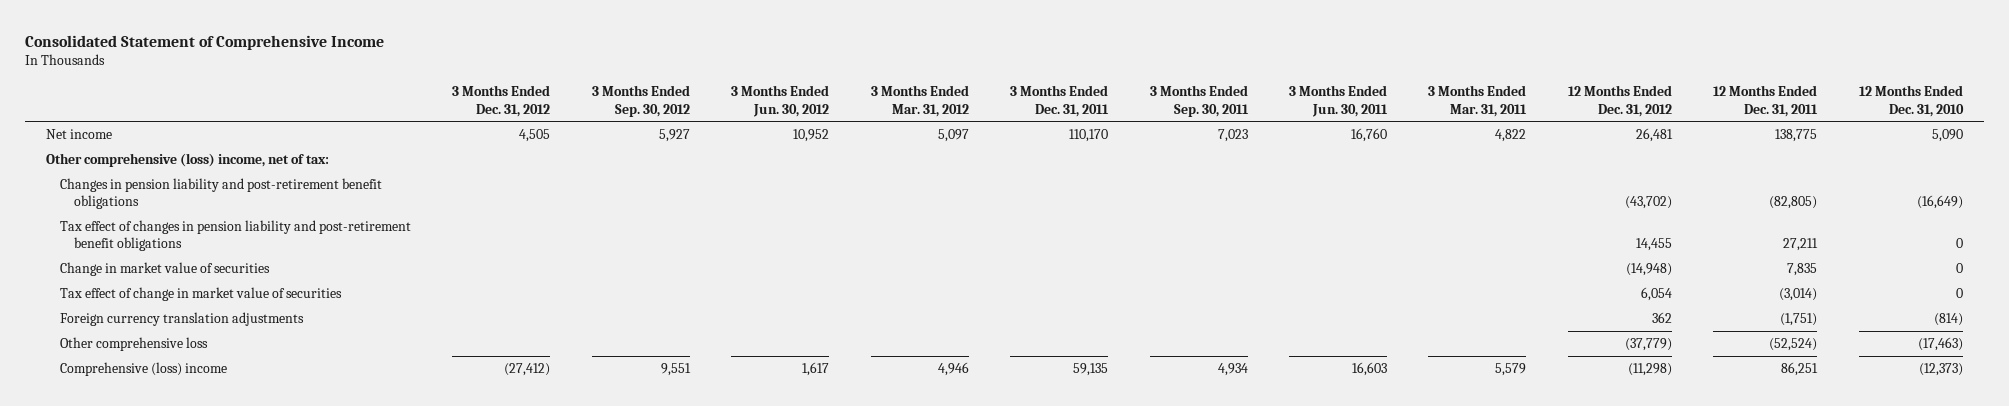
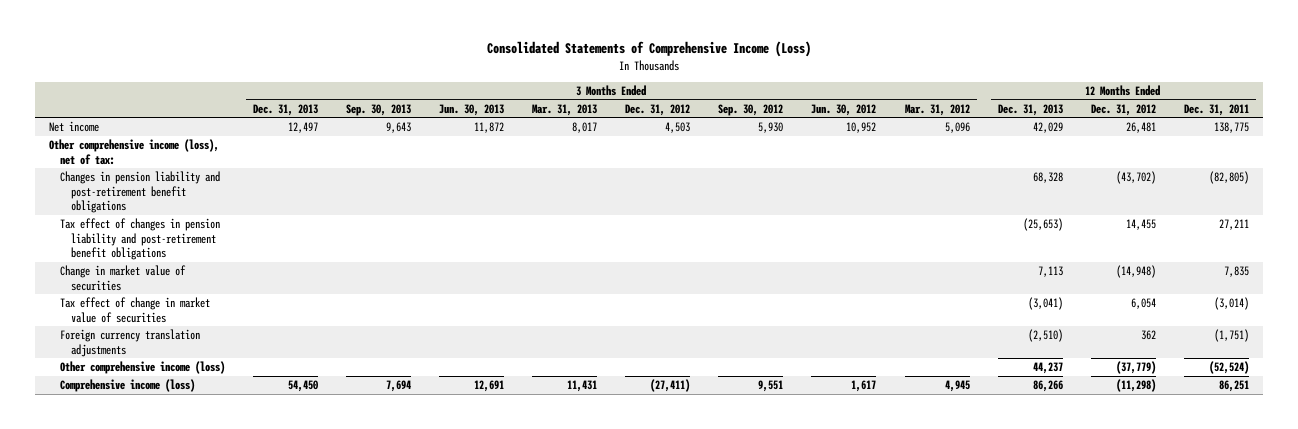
[25,34,385,50] Consolidated Statement of Comprehensive Income -> [486,41,811,58] Consolidated Statements of Comprehensive Income (Loss)
[1010,85,1110,117] 3 Months Ended Dec. 31, 2011 -> none
[1149,85,1249,117] 3 Months Ended Sep. 30, 2011 -> none
[1289,85,1389,117] 3 Months Ended Jun. 30, 2011 -> none
[1428,85,1528,117] 3 Months Ended Mar. 31, 2011 -> none
[1858,85,1964,117] 12 Months Ended Dec. 31, 2010 -> none
none -> [252,103,318,116] Dec. 31, 2013
none -> [345,103,411,116] Sep. 30, 2013
none -> [439,103,505,116] Jun. 30, 2013
none -> [532,103,598,116] Mar. 31, 2013
none -> [997,103,1063,116] Dec. 31, 2013
[519,129,551,143] 4,505 -> [665,122,691,134] 4,503
[658,129,690,143] 5,927 -> [758,122,784,134] 5,930
[937,129,969,143] 5,097 -> [944,122,970,134] 5,096
[45,153,329,168] Other comprehensive (loss) income, net of tax: -> [48,139,219,165] Other comprehensive income (loss), net of tax:
[59,337,208,352] Other comprehensive loss -> [59,361,225,375] Other comprehensive income (loss)
[59,362,227,377] Comprehensive (loss) income -> [59,379,195,393] Comprehensive income (loss)
[504,363,551,377] (27,412) -> [650,379,691,393] (27,411)
[937,362,969,377] 4,946 -> [944,380,970,393] 4,945

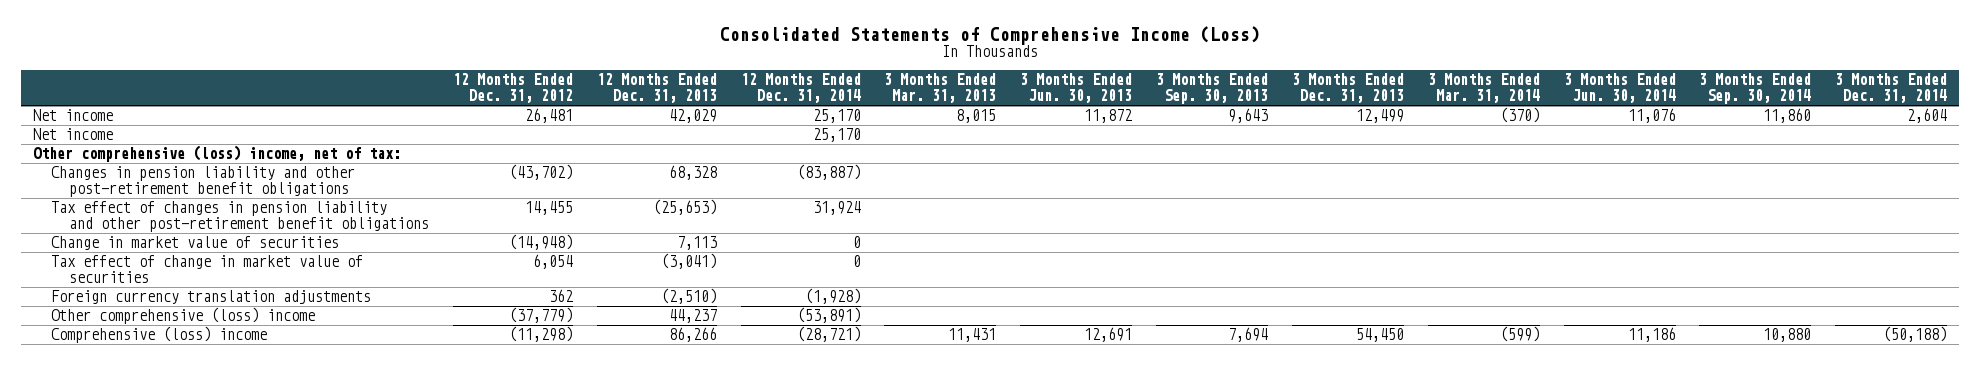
[625,103,691,116] Dec. 31, 2012 -> none
[718,103,784,116] Sep. 30, 2012 -> none
[811,103,877,116] Jun. 30, 2012 -> none
[904,103,970,116] Mar. 31, 2012 -> none
[1183,103,1249,116] Dec. 31, 2011 -> none
none -> [740,73,861,104] 12 Months Ended Dec. 31, 2014
none -> [1427,73,1540,104] 3 Months Ended Mar. 31, 2014
none -> [1563,73,1676,104] 3 Months Ended Jun. 30, 2014
none -> [1699,73,1812,105] 3 Months Ended Sep. 30, 2014
none -> [1835,73,1948,104] 3 Months Ended Dec. 31, 2014
[287,122,318,134] 12,497 -> [1355,109,1404,124] 12,499
[572,122,598,134] 8,017 -> [956,109,997,124] 8,015
none -> [33,128,114,141] Net income
[48,139,219,165] Other comprehensive income (loss), net of tax: -> [33,145,402,163] Other comprehensive (loss) income, net of tax:
[59,171,220,214] Changes in pension liability and post-retirement benefit obligations -> [51,166,356,198] Changes in pension liability and other post-retirement benefit obligations
[59,218,220,261] Tax effect of changes in pension liability and post-retirement benefit obligations -> [51,201,430,233] Tax effect of changes in pension liability and other post-retirement benefit obligations
[59,361,225,375] Other comprehensive income (loss) -> [51,307,316,325] Other comprehensive (loss) income
[59,379,195,393] Comprehensive income (loss) -> [51,326,268,344] Comprehensive (loss) income

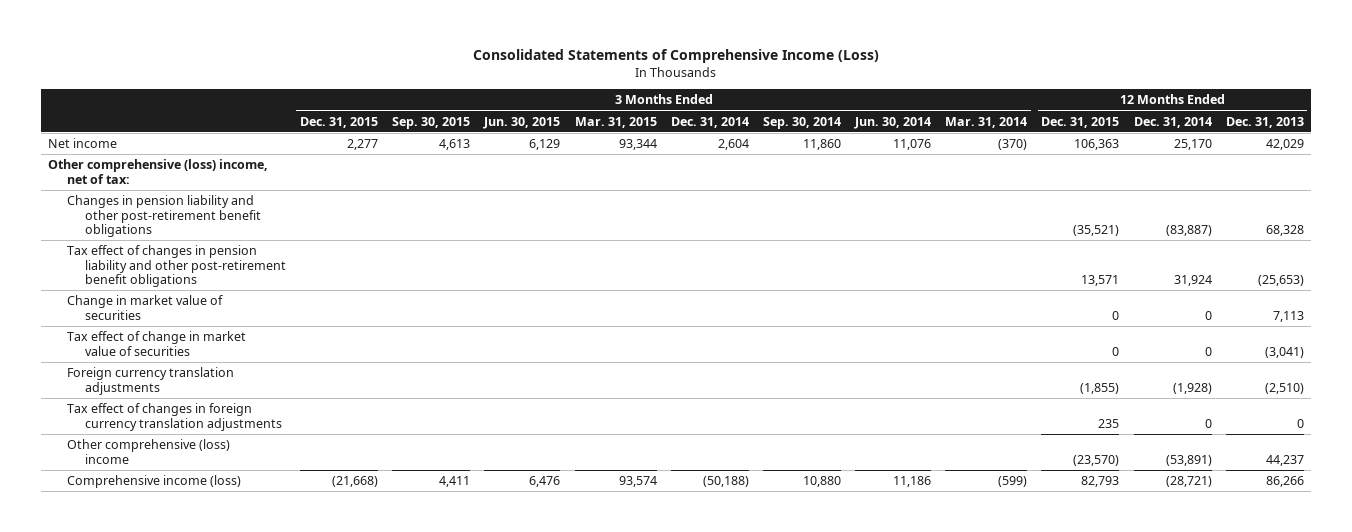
[452,73,573,104] 12 Months Ended Dec. 31, 2012 -> none
[884,73,997,104] 3 Months Ended Mar. 31, 2013 -> none
[1020,73,1133,104] 3 Months Ended Jun. 30, 2013 -> none
[1156,73,1269,105] 3 Months Ended Sep. 30, 2013 -> none
[1291,73,1404,104] 3 Months Ended Dec. 31, 2013 -> none
none -> [300,116,379,128] Dec. 31, 2015
none -> [392,116,471,129] Sep. 30, 2015
none -> [483,116,561,129] Jun. 30, 2015
none -> [574,116,657,128] Mar. 31, 2015
none -> [1041,116,1120,128] Dec. 31, 2015
[33,128,114,141] Net income -> none
none -> [66,403,282,431] Tax effect of changes in foreign currency translation adjustments
[51,326,268,344] Comprehensive (loss) income -> [66,475,241,489] Comprehensive income (loss)

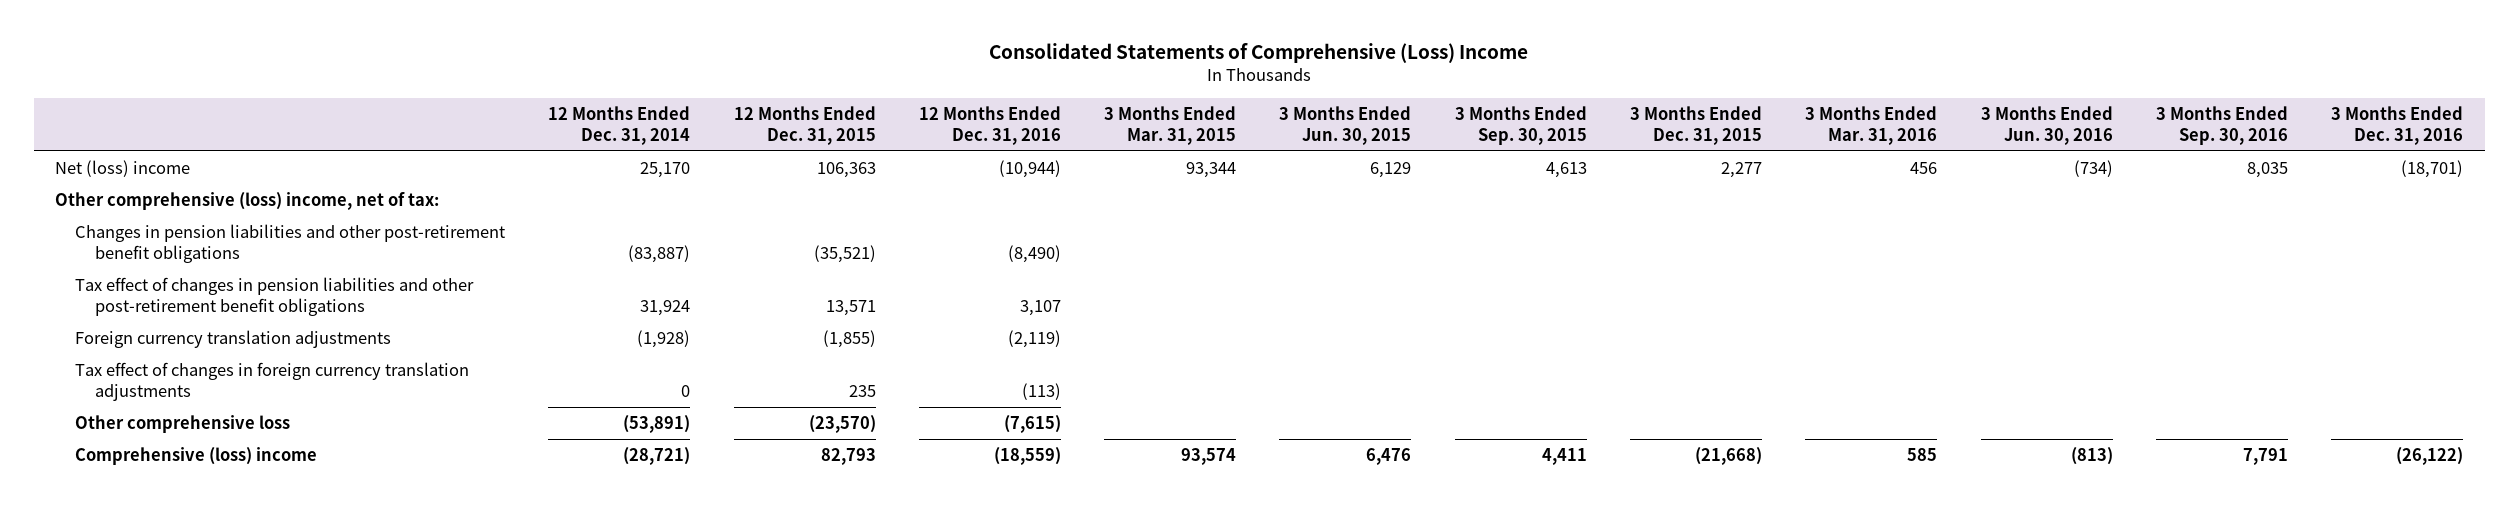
[472,49,879,64] Consolidated Statements of Comprehensive Income (Loss) -> [989,43,1529,64] Consolidated Statements of Comprehensive (Loss) Income
[670,116,749,128] Dec. 31, 2014 -> none
[762,116,841,129] Sep. 30, 2014 -> none
[854,116,932,129] Jun. 30, 2014 -> none
[945,116,1028,128] Mar. 31, 2014 -> none
[1225,116,1304,128] Dec. 31, 2013 -> none
none -> [918,105,1061,145] 12 Months Ended Dec. 31, 2016
none -> [1805,105,1938,145] 3 Months Ended Mar. 31, 2016
none -> [1980,105,2113,145] 3 Months Ended Jun. 30, 2016
none -> [2155,105,2288,145] 3 Months Ended Sep. 30, 2016
none -> [2331,105,2464,145] 3 Months Ended Dec. 31, 2016
[48,138,118,149] Net income -> [55,159,191,177] Net (loss) income
[66,295,223,320] Change in market value of securities -> none
[66,331,246,356] Tax effect of change in market value of securities -> none
[66,195,261,238] Changes in pension liability and other post-retirement benefit obligations -> [74,223,505,264] Changes in pension liabilities and other post-retirement benefit obligations
[66,245,286,288] Tax effect of changes in pension liability and other post-retirement benefit obligations -> [74,276,474,317] Tax effect of changes in pension liabilities and other post-retirement benefit obligations
[66,439,230,464] Other comprehensive (loss) income -> [74,414,290,433] Other comprehensive loss
[66,475,241,489] Comprehensive income (loss) -> [74,446,317,465] Comprehensive (loss) income

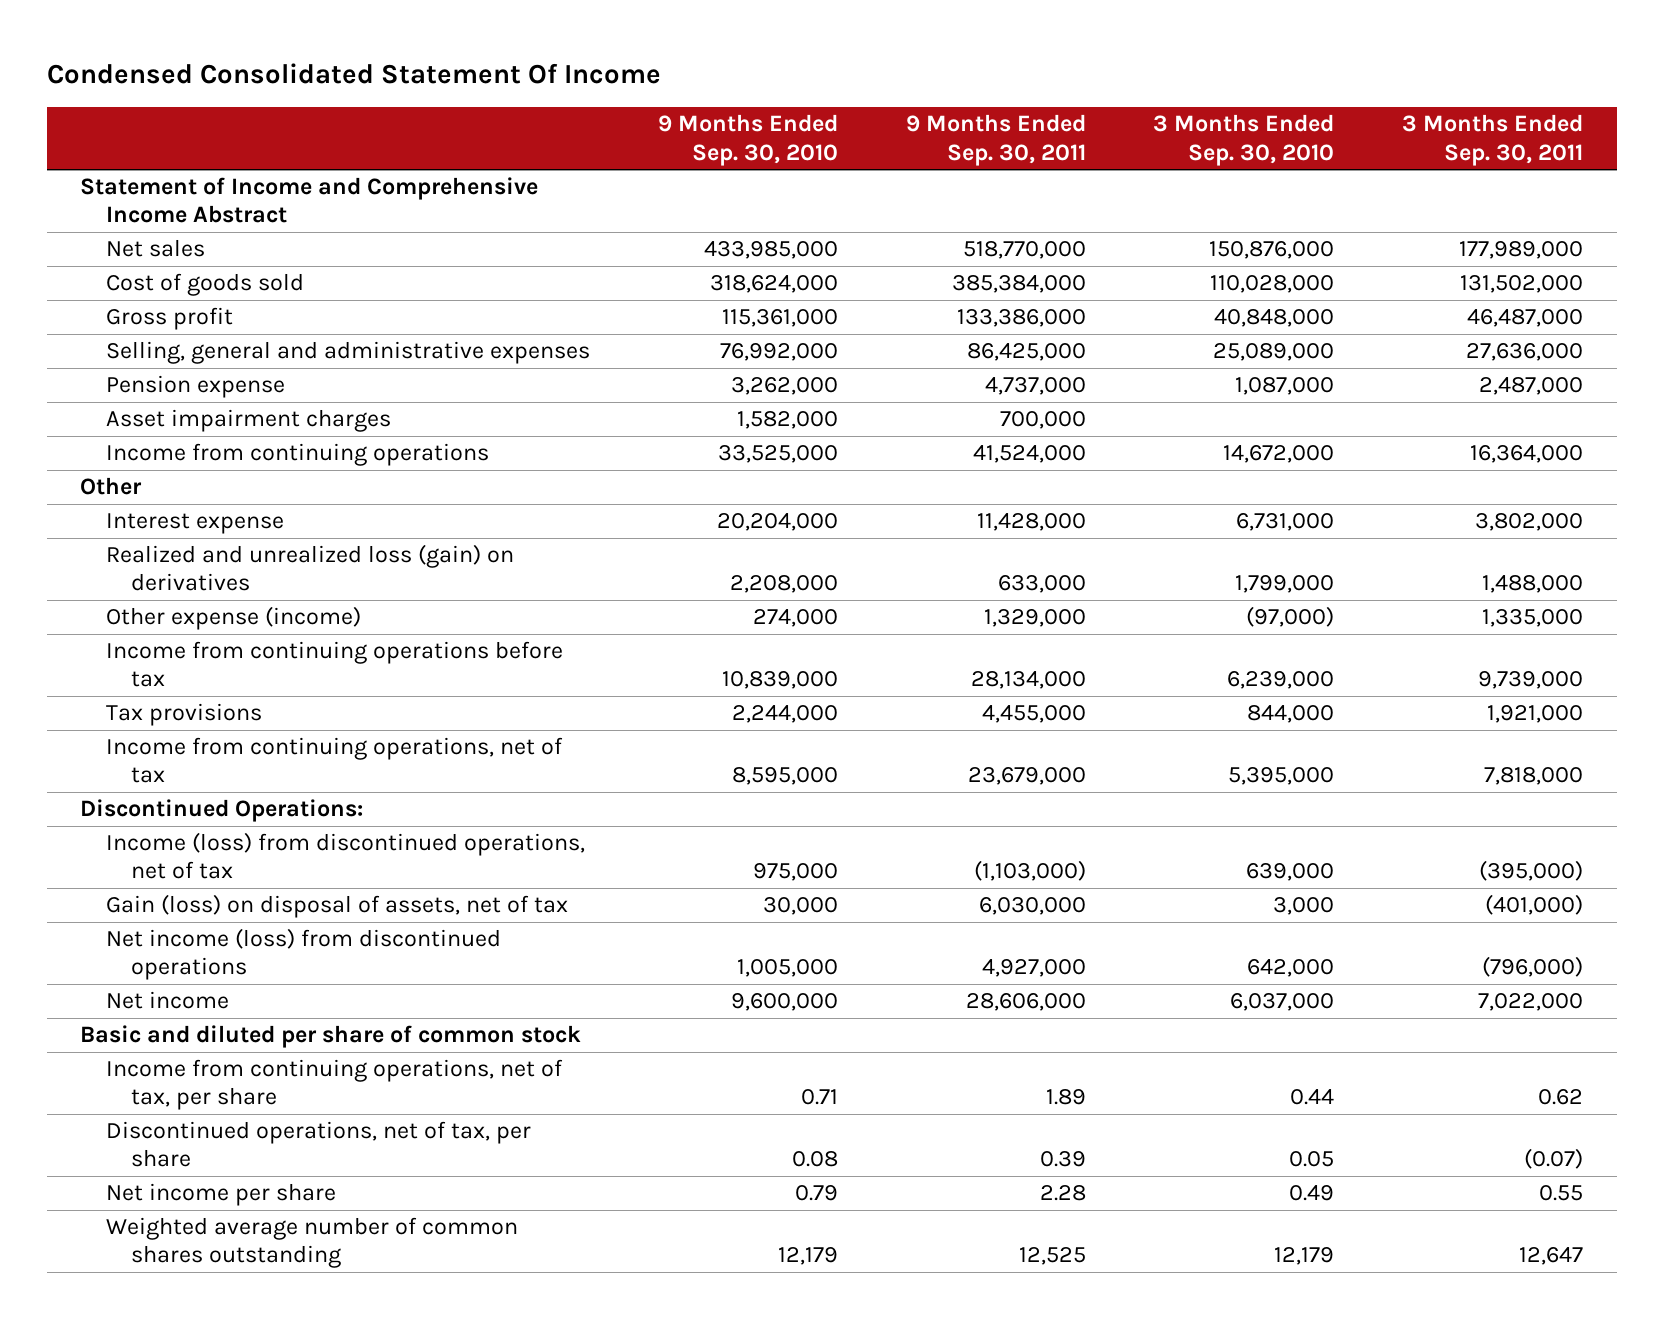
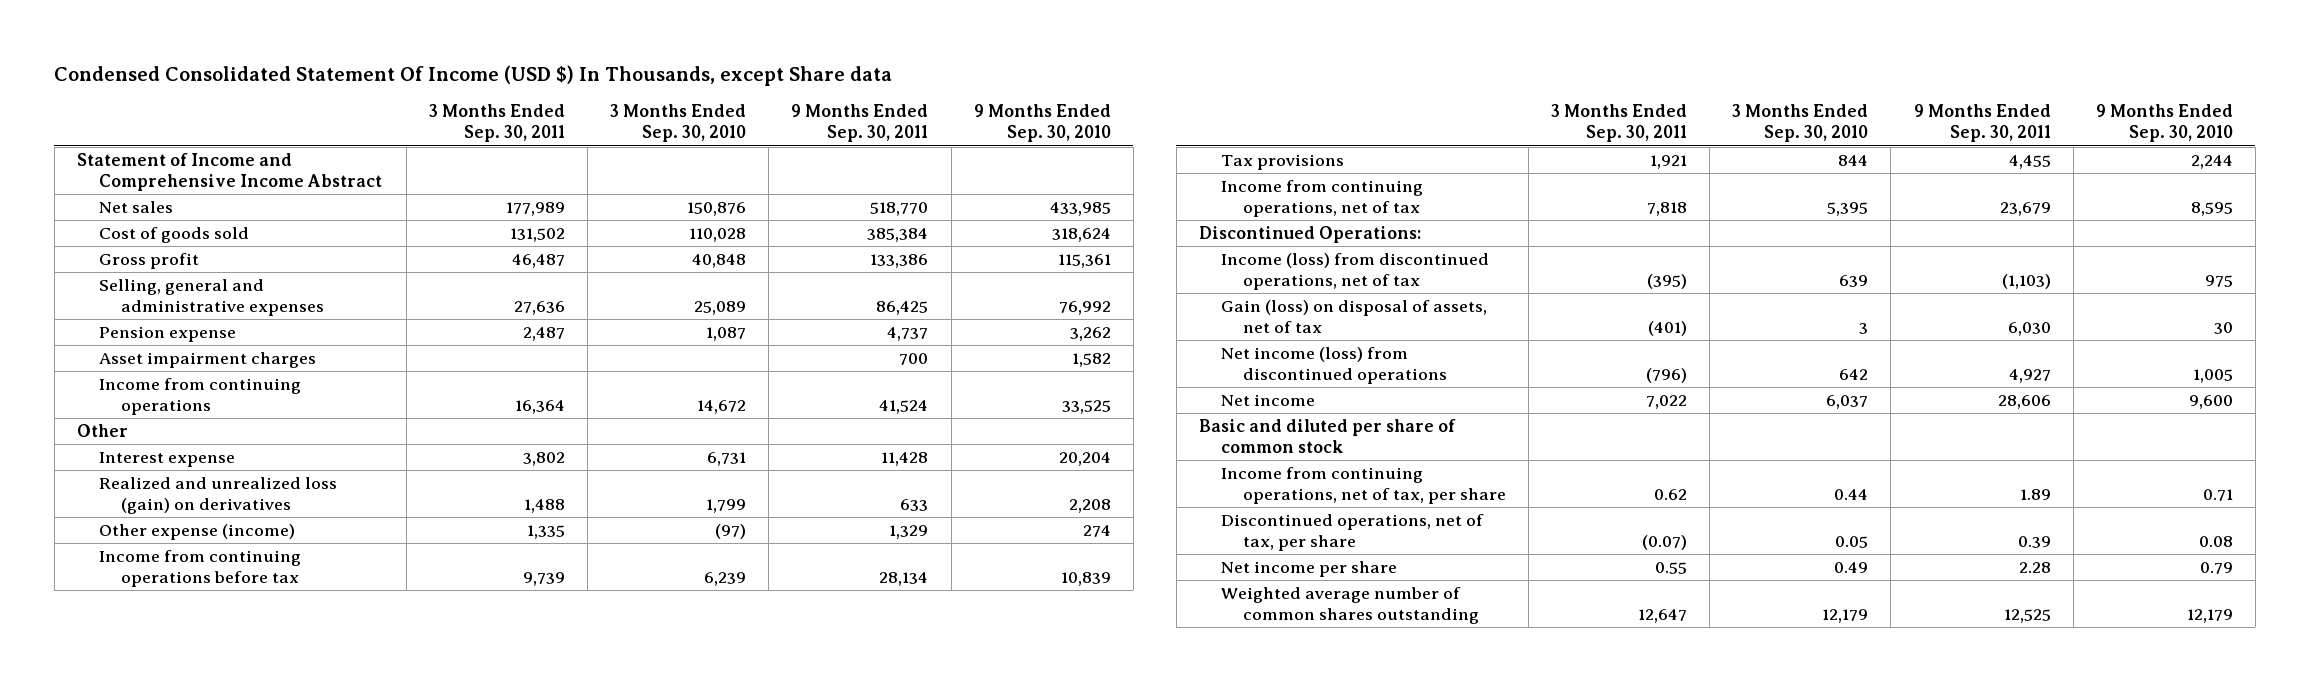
[46,63,661,85] Condensed Consolidated Statement Of Income -> [54,64,893,86] Condensed Consolidated Statement Of Income (USD $) In Thousands, except Share data
[703,241,838,260] 433,985,000 -> [1049,202,1111,217] 433,985
[962,241,1086,260] 518,770,000 -> [870,202,929,217] 518,770
[1209,241,1335,260] 150,876,000 -> [687,202,747,217] 150,876
[1459,241,1584,260] 177,989,000 -> [506,202,566,217] 177,989
[709,275,838,294] 318,624,000 -> [1051,228,1111,243] 318,624
[951,275,1086,294] 385,384,000 -> [867,228,929,243] 385,384
[1210,275,1335,294] 110,028,000 -> [689,228,747,243] 110,028
[1460,275,1584,294] 131,502,000 -> [510,228,566,243] 131,502
[721,309,838,328] 115,361,000 -> [1057,254,1111,269] 115,361
[956,309,1086,328] 133,386,000 -> [870,254,929,269] 133,386
[1214,309,1335,328] 40,848,000 -> [692,254,747,269] 40,848
[1467,309,1584,328] 46,487,000 -> [512,254,566,269] 46,487
[719,343,838,362] 76,992,000 -> [1058,301,1111,316] 76,992
[966,343,1086,362] 86,425,000 -> [876,301,929,316] 86,425
[1213,343,1335,362] 25,089,000 -> [694,301,747,316] 25,089
[1466,343,1584,362] 27,636,000 -> [514,301,566,316] 27,636
[730,377,838,396] 3,262,000 -> [1069,327,1111,342] 3,262
[984,377,1086,396] 4,737,000 -> [887,327,929,342] 4,737
[1235,377,1335,396] 1,087,000 -> [706,327,747,342] 1,087
[1479,377,1584,396] 2,487,000 -> [523,327,566,342] 2,487
[736,411,838,430] 1,582,000 -> [1071,353,1111,368] 1,582
[999,411,1086,430] 700,000 -> [899,353,929,366] 700
[717,445,838,464] 33,525,000 -> [1061,400,1111,415] 33,525
[972,445,1086,464] 41,524,000 -> [879,400,929,415] 41,524
[1223,445,1335,464] 14,672,000 -> [697,400,747,415] 14,672
[1470,445,1584,464] 16,364,000 -> [515,400,566,415] 16,364
[716,513,838,532] 20,204,000 -> [1058,452,1111,467] 20,204
[976,513,1086,532] 11,428,000 -> [881,452,929,467] 11,428
[1236,513,1335,532] 6,731,000 -> [707,452,747,467] 6,731
[1475,513,1584,532] 3,802,000 -> [523,452,566,467] 3,802
[729,575,838,594] 2,208,000 -> [1068,499,1111,514] 2,208
[997,575,1086,594] 633,000 -> [900,499,929,512] 633
[1235,575,1335,594] 1,799,000 -> [706,499,747,514] 1,799
[1482,575,1584,594] 1,488,000 -> [524,499,566,514] 1,488
[752,609,838,628] 274,000 -> [1082,525,1111,538] 274
[983,609,1086,628] 1,329,000 -> [889,525,929,540] 1,329
[1246,606,1335,628] (97,000) -> [715,524,747,540] (97)
[1482,609,1584,628] 1,335,000 -> [527,525,566,540] 1,335
[721,671,838,690] 10,839,000 -> [1060,572,1111,587] 10,839
[970,671,1086,690] 28,134,000 -> [879,572,929,587] 28,134
[1227,671,1335,690] 6,239,000 -> [704,572,747,587] 6,239
[1478,671,1584,690] 9,739,000 -> [523,572,566,587] 9,739
[731,705,838,724] 2,244,000 -> [2190,155,2233,170] 2,244
[981,705,1086,724] 4,455,000 -> [2008,155,2051,170] 4,455
[1247,705,1335,724] 844,000 -> [1838,155,1869,167] 844
[1487,705,1584,724] 1,921,000 -> [1650,155,1688,170] 1,921
[731,767,838,786] 8,595,000 -> [2190,202,2233,217] 8,595
[967,767,1086,786] 23,679,000 -> [1999,202,2051,217] 23,679
[1228,767,1335,786] 5,395,000 -> [1827,202,1869,217] 5,395
[1484,767,1584,786] 7,818,000 -> [1647,202,1688,217] 7,818
[752,863,838,882] 975,000 -> [2204,275,2233,288] 975
[973,860,1086,882] (1,103,000) -> [2001,274,2051,290] (1,103)
[1246,863,1335,882] 639,000 -> [1839,275,1869,288] 639
[1479,860,1584,882] (395,000) -> [1647,274,1688,290] (395)
[762,897,838,916] 30,000 -> [2213,322,2233,335] 30
[978,897,1086,916] 6,030,000 -> [2007,322,2051,337] 6,030
[1273,897,1335,916] 3,000 -> [1859,323,1869,335] 3
[1485,894,1584,916] (401,000) -> [1648,321,1688,337] (401)
[736,959,838,978] 1,005,000 -> [2192,369,2233,384] 1,005
[981,959,1086,978] 4,927,000 -> [2008,369,2051,384] 4,927
[1247,959,1335,978] 642,000 -> [1839,369,1869,381] 642
[1482,956,1584,978] (796,000) -> [1646,368,1688,384] (796)
[730,993,838,1012] 9,600,000 -> [2188,395,2233,410] 9,600
[965,993,1086,1012] 28,606,000 -> [1997,395,2051,410] 28,606
[1230,993,1335,1012] 6,037,000 -> [1826,395,1869,410] 6,037
[1478,993,1584,1012] 7,022,000 -> [1646,395,1688,410] 7,022

